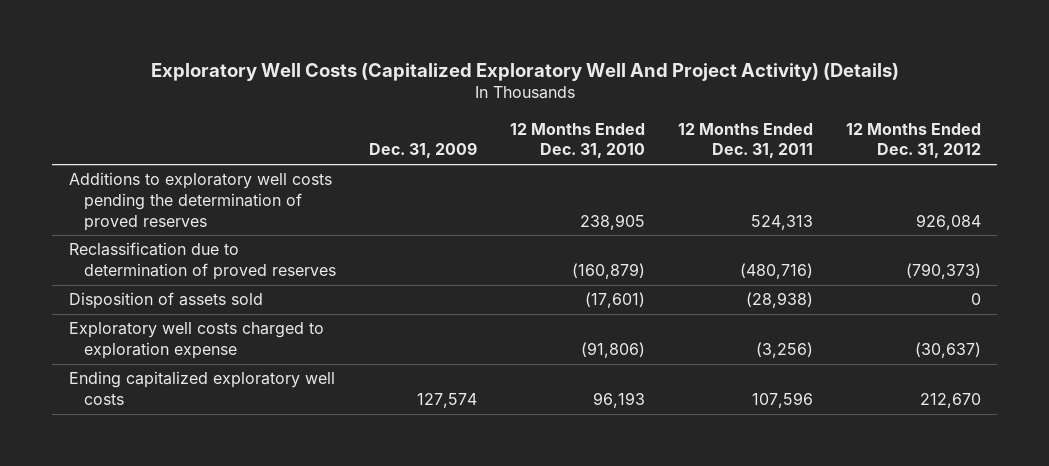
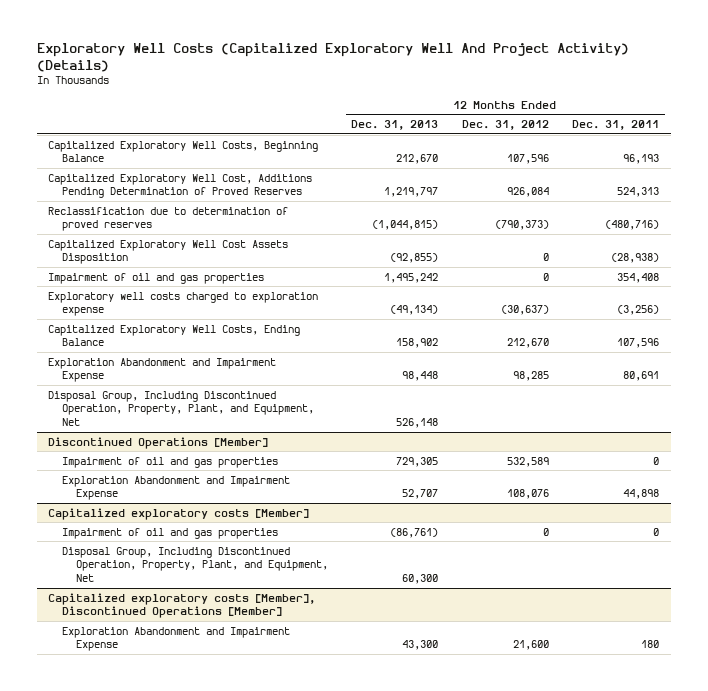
[368,142,477,159] Dec. 31, 2009 -> none
[509,122,645,159] 12 Months Ended Dec. 31, 2010 -> none
none -> [351,120,439,131] Dec. 31, 2013
none -> [48,140,319,163] Capitalized Exploratory Well Costs, Beginning Balance
[68,172,332,231] Additions to exploratory well costs pending the determination of proved reserves -> [48,173,313,199] Capitalized Exploratory Well Cost, Additions Pending Determination of Proved Reserves
[68,292,263,310] Disposition of assets sold -> [48,239,289,265] Capitalized Exploratory Well Cost Assets Disposition
none -> [48,272,265,284] Impairment of oil and gas properties
[68,371,335,406] Ending capitalized exploratory well costs -> [48,324,301,347] Capitalized Exploratory Well Costs, Ending Balance
none -> [48,357,277,383] Exploration Abandonment and Impairment Expense
none -> [48,390,315,426] Disposal Group, Including Discontinued Operation, Property, Plant, and Equipment, Net
none -> [48,436,269,449] Discontinued Operations [Member]
none -> [62,456,279,468] Impairment of oil and gas properties
none -> [62,475,291,501] Exploration Abandonment and Impairment Expense
none -> [48,507,310,520] Capitalized exploratory costs [Member]
none -> [62,527,279,539] Impairment of oil and gas properties
none -> [62,546,328,582] Disposal Group, Including Discontinued Operation, Property, Plant, and Equipment, Net
none -> [48,592,316,619] Capitalized exploratory costs [Member], Discontinued Operations [Member]
none -> [62,626,291,652] Exploration Abandonment and Impairment Expense

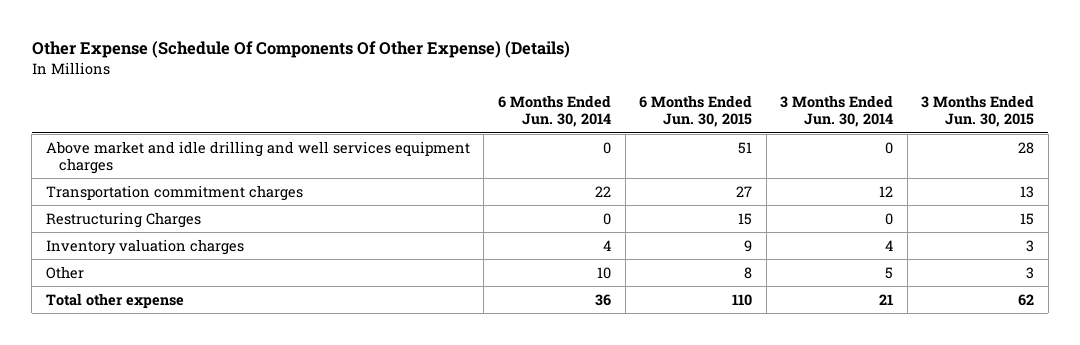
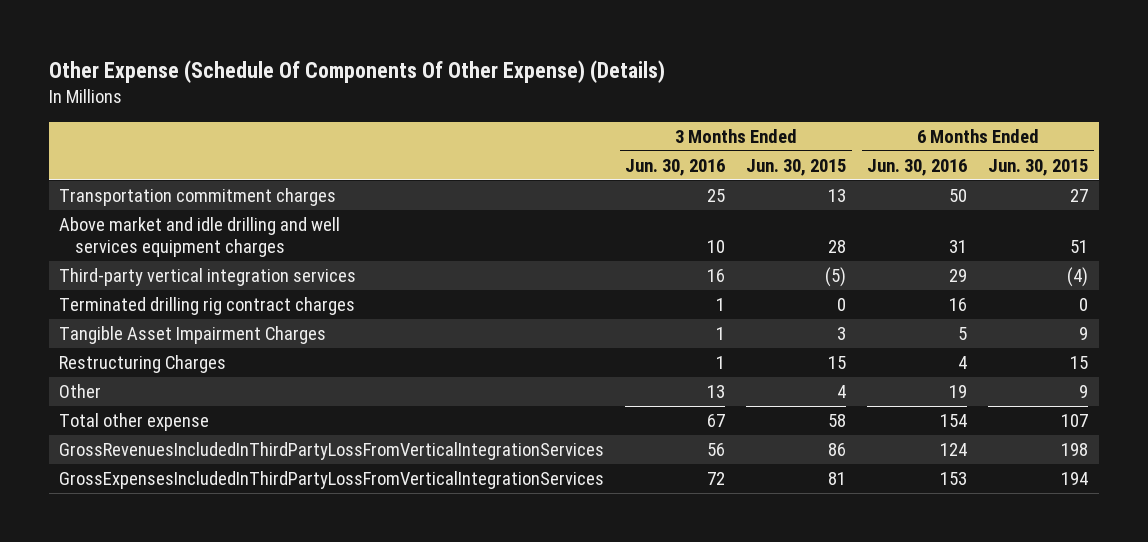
[498,95,612,128] 6 Months Ended Jun. 30, 2014 -> none
[780,95,894,128] 3 Months Ended Jun. 30, 2014 -> none
none -> [625,158,726,176] Jun. 30, 2016
none -> [867,158,968,176] Jun. 30, 2016
[45,140,470,174] Above market and idle drilling and well services equipment charges -> [59,217,341,258] Above market and idle drilling and well services equipment charges
none -> [59,268,357,287] Third-party vertical integration services
none -> [59,297,356,316] Terminated drilling rig contract charges
none -> [59,326,327,345] Tangible Asset Impairment Charges
[45,238,244,255] Inventory valuation charges -> none
[744,266,753,279] 8 -> [1079,385,1089,399] 9
[1026,266,1035,279] 3 -> [837,385,847,399] 4
[732,293,753,306] 110 -> [1061,414,1089,428] 107
[1018,293,1035,306] 62 -> [828,414,847,428] 58
none -> [59,442,605,461] GrossRevenuesIncludedInThirdPartyLossFromVerticalIntegrationServices
none -> [59,471,605,490] GrossExpensesIncludedInThirdPartyLossFromVerticalIntegrationServices

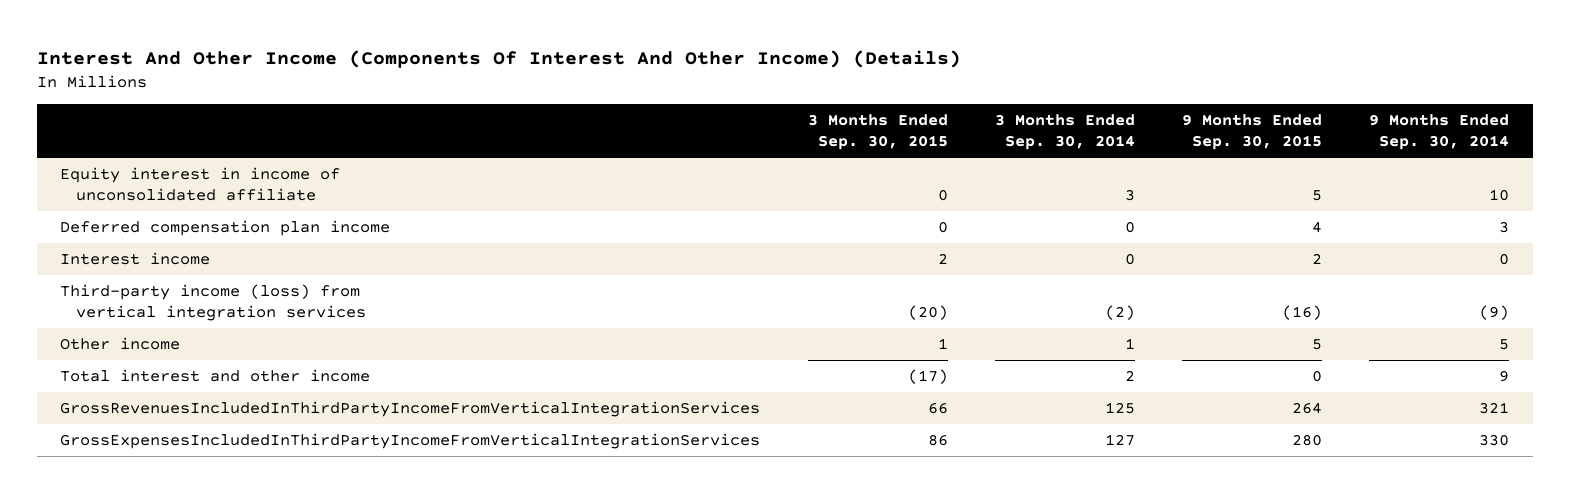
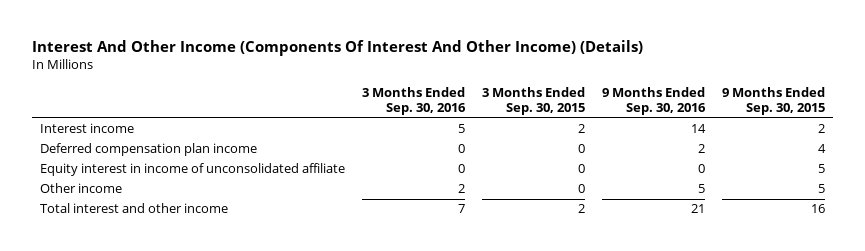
[994,114,1135,151] 3 Months Ended Sep. 30, 2014 -> none
[1369,114,1510,151] 9 Months Ended Sep. 30, 2014 -> none
none -> [361,86,466,116] 3 Months Ended Sep. 30, 2016
none -> [601,86,706,116] 9 Months Ended Sep. 30, 2016
[60,284,366,322] Third-party income (loss) from vertical integration services -> none
[60,401,761,418] GrossRevenuesIncludedInThirdPartyIncomeFromVerticalIntegrationServices -> none
[60,433,761,450] GrossExpensesIncludedInThirdPartyIncomeFromVerticalIntegrationServices -> none
[60,220,391,237] Deferred compensation plan income -> [40,143,258,157] Deferred compensation plan income
[60,167,341,202] Equity interest in income of unconsolidated affiliate -> [40,163,346,177] Equity interest in income of unconsolidated affiliate
[937,338,948,350] 1 -> [577,184,585,194] 0
[907,369,948,385] (17) -> [577,204,585,214] 2
[1311,370,1322,383] 0 -> [810,204,825,214] 16

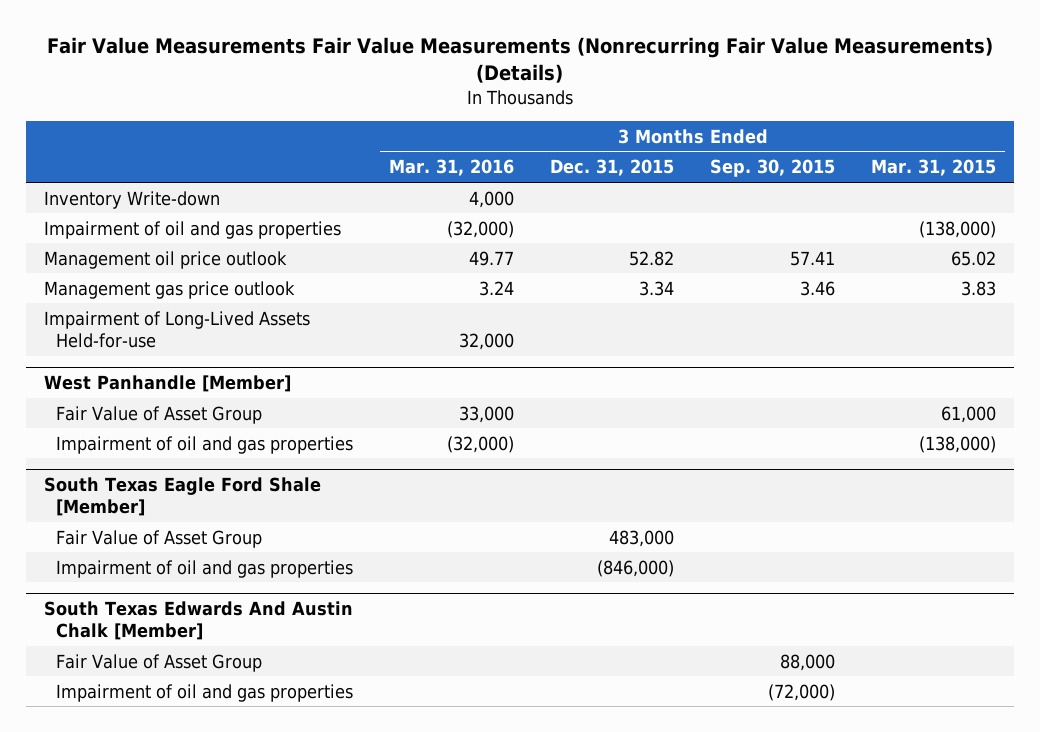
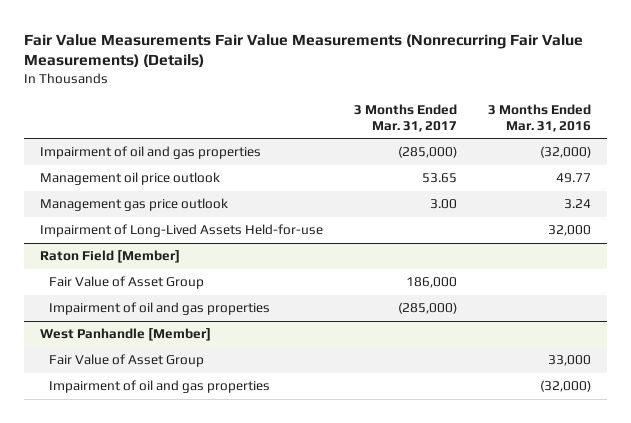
[550,159,675,177] Dec. 31, 2015 -> none
[710,159,836,178] Sep. 30, 2015 -> none
[870,159,996,177] Mar. 31, 2015 -> none
none -> [353,103,457,132] 3 Months Ended Mar. 31, 2017
[43,190,220,209] Inventory Write-down -> none
none -> [39,250,180,264] Raton Field [Member]
none -> [49,276,205,290] Fair Value of Asset Group
none -> [49,302,271,316] Impairment of oil and gas properties
[43,476,321,517] South Texas Eagle Ford Shale [Member] -> none
[56,529,263,548] Fair Value of Asset Group -> none
[56,559,354,578] Impairment of oil and gas properties -> none
[43,600,353,641] South Texas Edwards And Austin Chalk [Member] -> none
[56,653,263,672] Fair Value of Asset Group -> none
[56,683,354,702] Impairment of oil and gas properties -> none

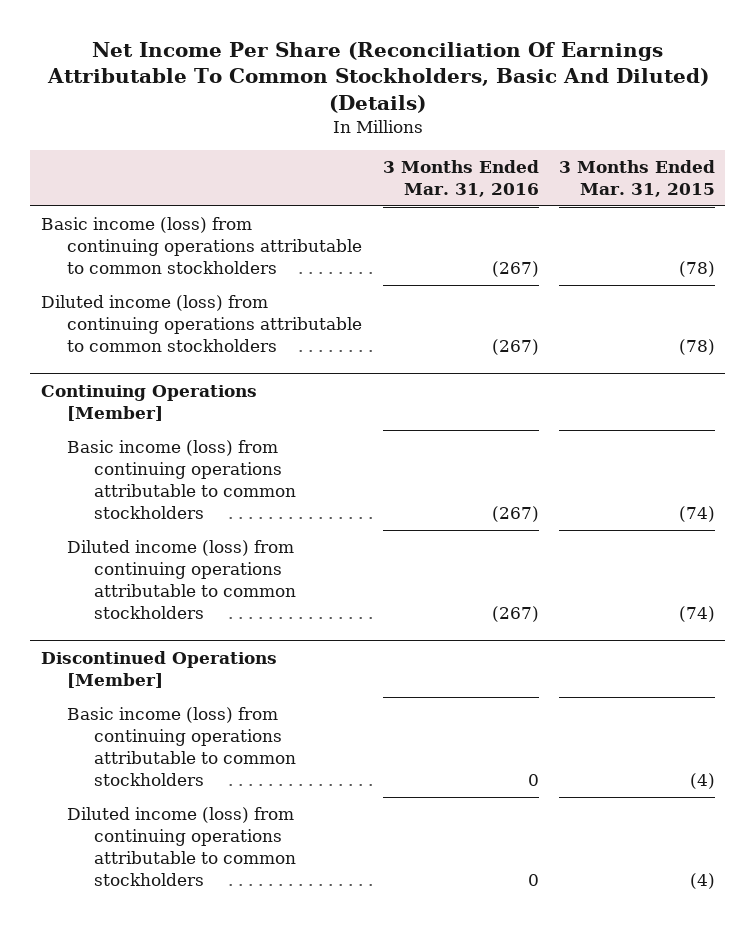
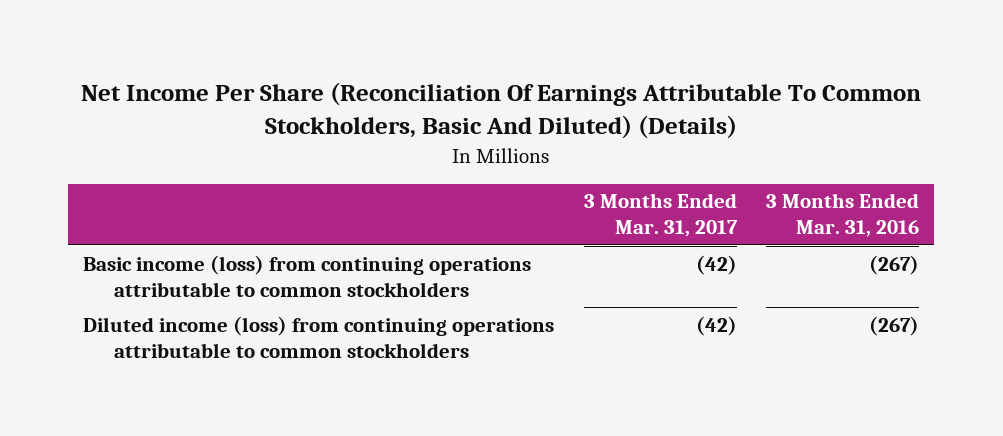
[558,159,715,197] 3 Months Ended Mar. 31, 2015 -> none
none -> [583,193,738,238] 3 Months Ended Mar. 31, 2017
[40,385,257,422] Continuing Operations [Member] -> none
[67,440,297,519] Basic income (loss) from continuing operations attributable to common stockholders -> none
[67,540,297,619] Diluted income (loss) from continuing operations attributable to common stockholders -> none
[40,651,277,689] Discontinued Operations [Member] -> none
[67,707,297,786] Basic income (loss) from continuing operations attributable to common stockholders -> none
[67,807,297,886] Diluted income (loss) from continuing operations attributable to common stockholders -> none

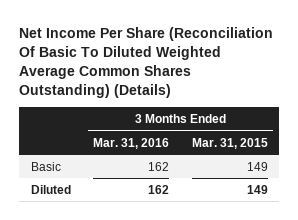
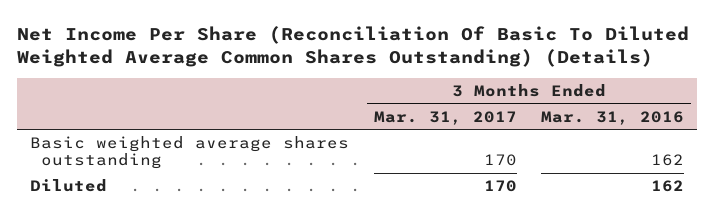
[191,137,268,149] Mar. 31, 2015 -> none
none -> [373,110,517,125] Mar. 31, 2017
[30,161,61,171] Basic -> [29,135,349,170] Basic weighted average shares outstanding

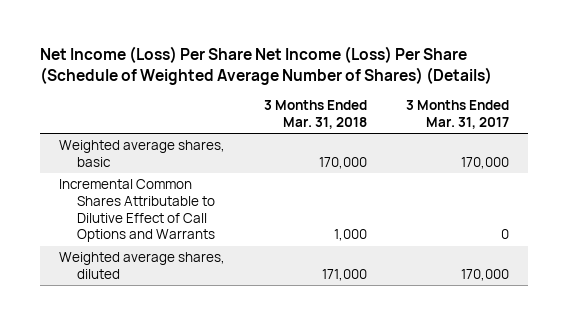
[17,26,690,68] Net Income Per Share (Reconciliation Of Basic To Diluted Weighted Average Common Shares Outstanding) (Details) -> [39,46,492,85] Net Income (Loss) Per Share Net Income (Loss) Per Share (Schedule of Weighted Average Number of Shares) (Details)
[541,110,685,125] Mar. 31, 2016 -> none
none -> [264,100,368,130] 3 Months Ended Mar. 31, 2018
[29,135,349,170] Basic weighted average shares outstanding -> [59,140,226,167] Weighted average shares, basic
[483,154,517,167] 170 -> [460,156,509,169] 170,000
none -> [59,179,215,243] Incremental Common Shares Attributable to Dilutive Effect of Call Options and Warrants
[29,178,107,192] Diluted -> [59,252,226,279] Weighted average shares, diluted
[483,179,517,192] 170 -> [460,268,509,281] 170,000

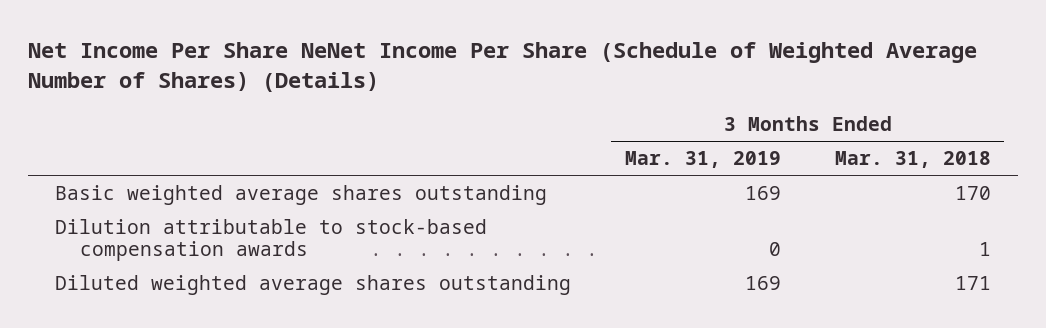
[39,46,492,85] Net Income (Loss) Per Share Net Income (Loss) Per Share (Schedule of Weighted Average Number of Shares) (Details) -> [27,41,977,92] Net Income Per Share NeNet Income Per Share (Schedule of Weighted Average Number of Shares) (Details)
[405,100,509,130] 3 Months Ended Mar. 31, 2017 -> none
none -> [624,151,781,169] Mar. 31, 2019
[59,179,215,243] Incremental Common Shares Attributable to Dilutive Effect of Call Options and Warrants -> none
[59,140,226,167] Weighted average shares, basic -> [54,184,547,205] Basic weighted average shares outstanding
[319,156,368,169] 170,000 -> [954,185,991,200] 170
none -> [54,218,487,262] Dilution attributable to stock-based compensation awards
[59,252,226,279] Weighted average shares, diluted -> [54,274,571,295] Diluted weighted average shares outstanding
[322,268,368,281] 171,000 -> [954,275,991,290] 171

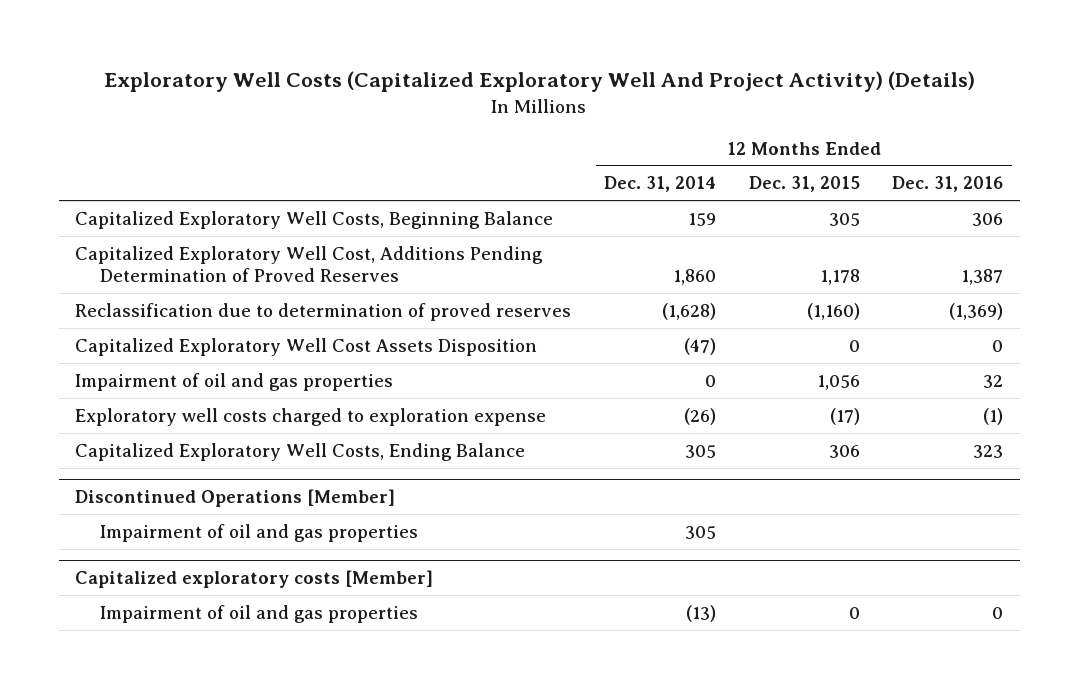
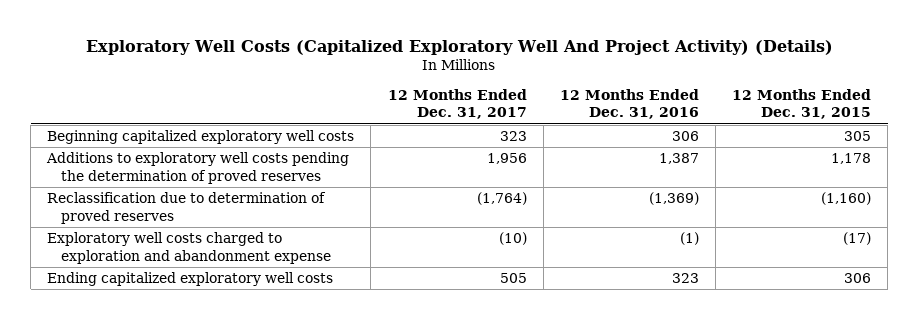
[603,176,716,193] Dec. 31, 2014 -> none
none -> [387,88,527,120] 12 Months Ended Dec. 31, 2017
[75,210,554,229] Capitalized Exploratory Well Costs, Beginning Balance -> [47,130,355,145] Beginning capitalized exploratory well costs
[75,245,544,283] Capitalized Exploratory Well Cost, Additions Pending Determination of Proved Reserves -> [46,152,350,184] Additions to exploratory well costs pending the determination of proved reserves
[75,337,538,356] Capitalized Exploratory Well Cost Assets Disposition -> none
[75,372,394,391] Impairment of oil and gas properties -> none
[75,489,396,508] Discontinued Operations [Member] -> none
[100,523,419,542] Impairment of oil and gas properties -> none
[75,570,434,589] Capitalized exploratory costs [Member] -> none
[100,604,419,623] Impairment of oil and gas properties -> none
[75,407,547,426] Exploratory well costs charged to exploration expense -> [47,232,332,264] Exploratory well costs charged to exploration and abandonment expense
[75,442,526,461] Capitalized Exploratory Well Costs, Ending Balance -> [47,272,334,287] Ending capitalized exploratory well costs

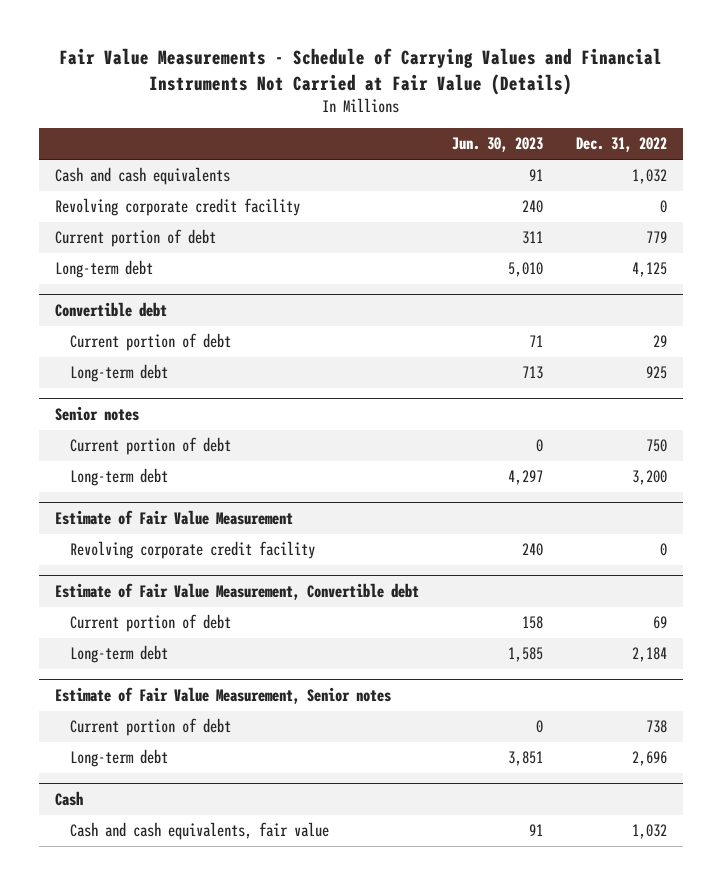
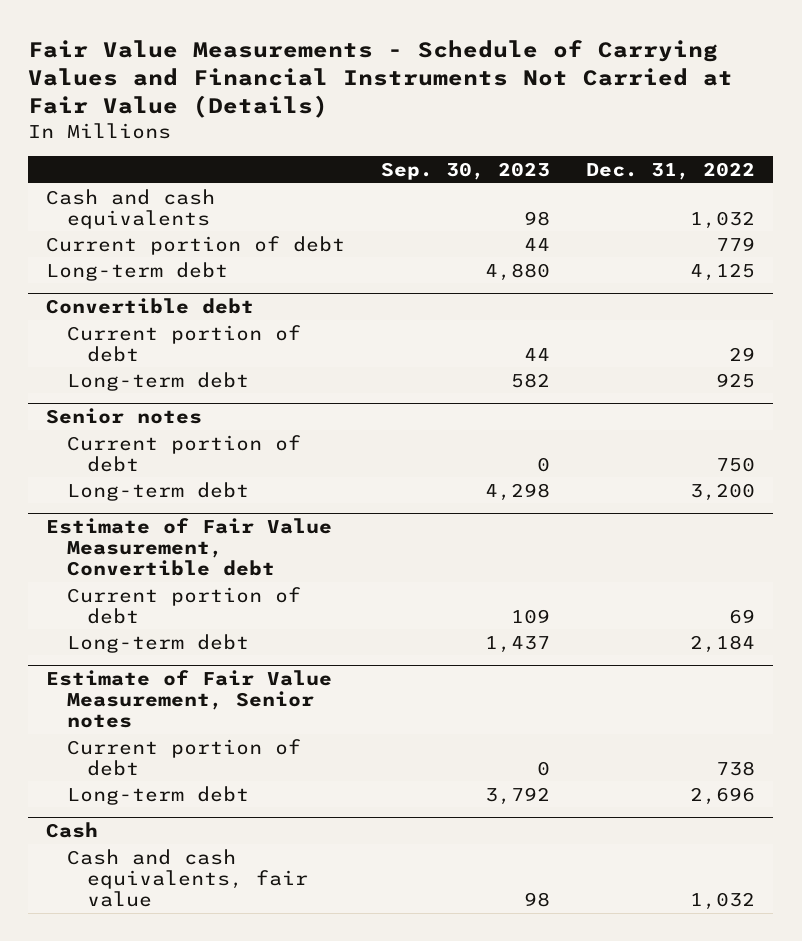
[452,137,544,153] Jun. 30, 2023 -> none
none -> [381,161,551,180] Sep. 30, 2023
[55,198,301,217] Revolving corporate credit facility -> none
[55,509,294,525] Estimate of Fair Value Measurement -> none
[69,541,315,560] Revolving corporate credit facility -> none

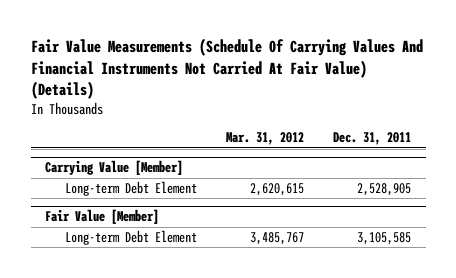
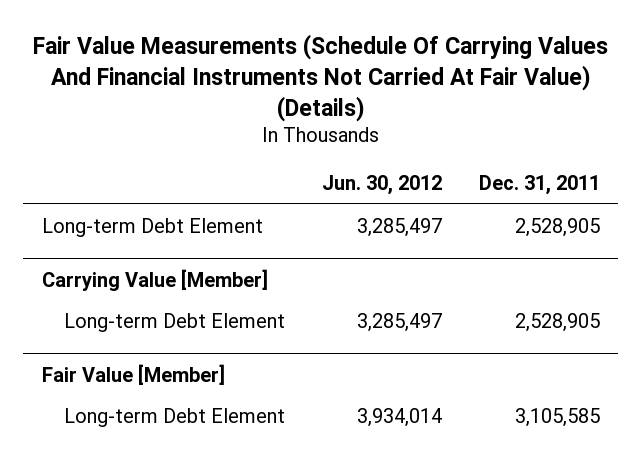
[225,132,304,146] Mar. 31, 2012 -> none
none -> [321,175,442,196] Jun. 30, 2012
none -> [41,217,263,237] Long-term Debt Element

